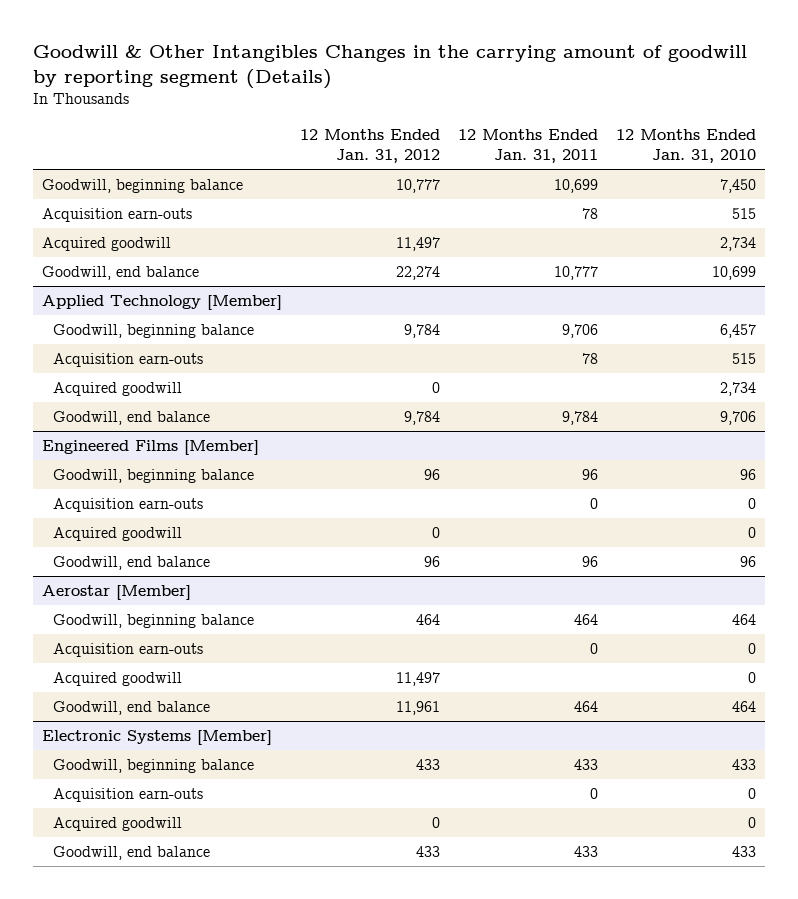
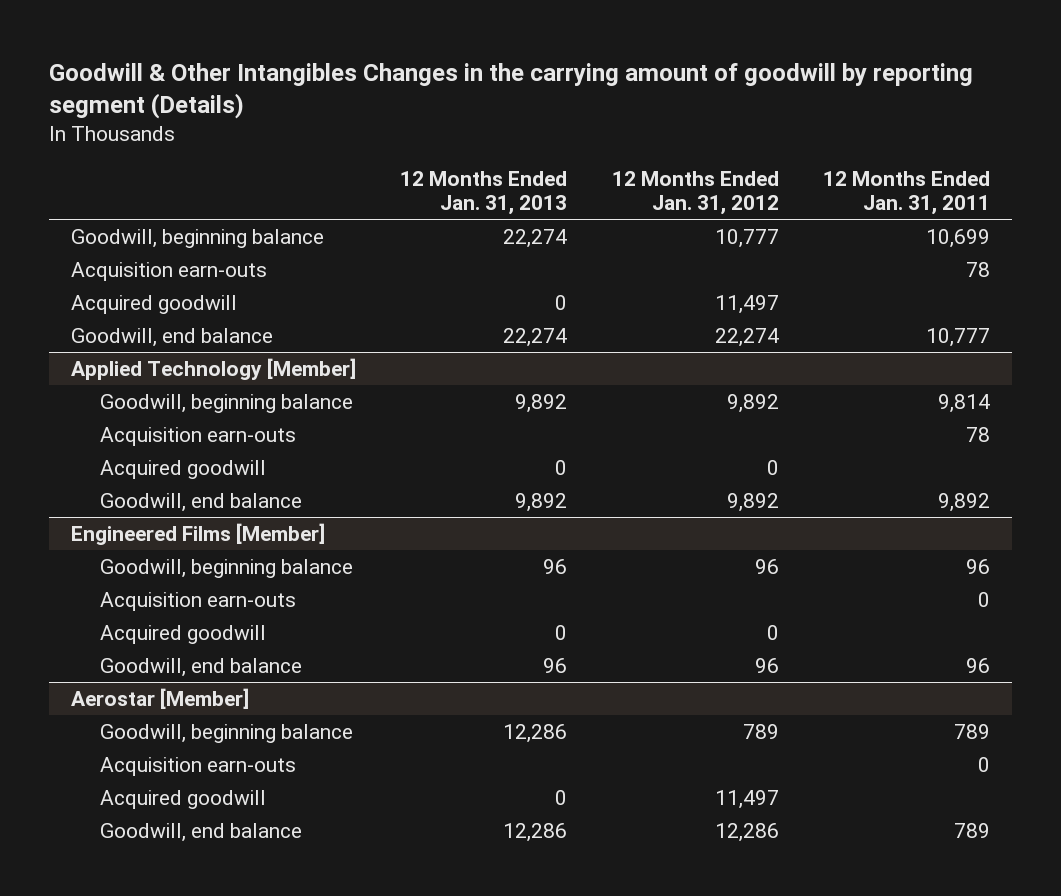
[616,129,757,164] 12 Months Ended Jan. 31, 2010 -> none
none -> [400,171,568,216] 12 Months Ended Jan. 31, 2013
[403,323,440,338] 9,784 -> [726,393,779,413] 9,892
[562,323,599,338] 9,706 -> [937,393,990,413] 9,814
[403,410,440,425] 9,784 -> [726,492,779,512] 9,892
[562,410,599,425] 9,784 -> [937,492,990,512] 9,892
[415,613,440,625] 464 -> [742,723,779,739] 789
[574,613,599,625] 464 -> [953,723,990,739] 789
[41,729,272,745] Electronic Systems [Member] -> none
[53,758,255,773] Goodwill, beginning balance -> none
[53,787,204,802] Acquisition earn-outs -> none
[53,816,183,831] Acquired goodwill -> none
[53,845,211,860] Goodwill, end balance -> none
[395,700,440,715] 11,961 -> [714,822,779,842] 12,286
[574,700,599,712] 464 -> [953,822,990,838] 789

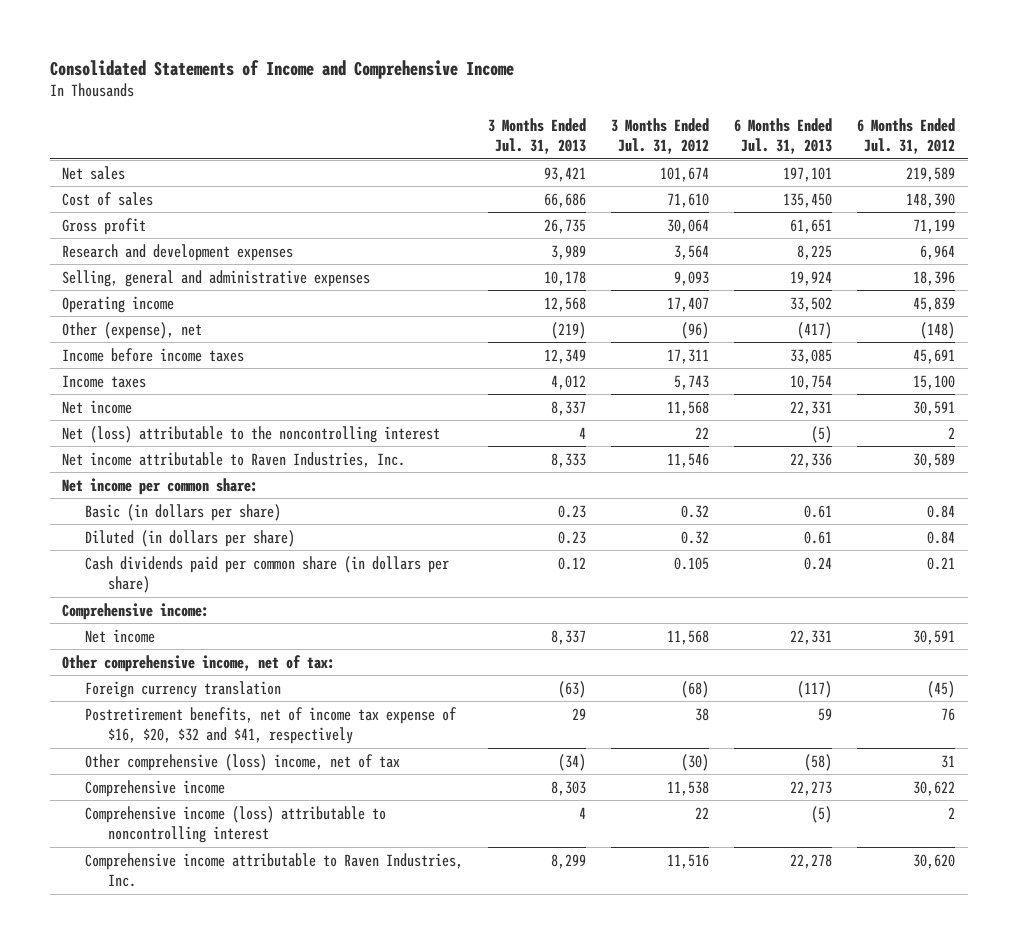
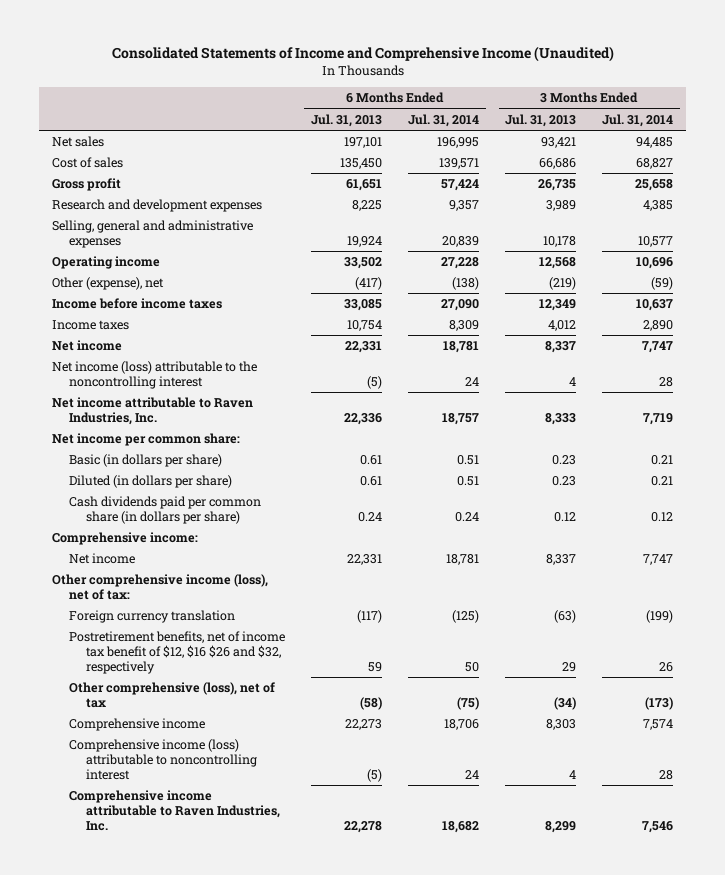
[49,59,514,79] Consolidated Statements of Income and Comprehensive Income -> [111,46,614,63] Consolidated Statements of Income and Comprehensive Income (Unaudited)
[611,117,710,155] 3 Months Ended Jul. 31, 2012 -> none
[857,117,956,155] 6 Months Ended Jul. 31, 2012 -> none
none -> [408,113,480,127] Jul. 31, 2014
none -> [602,113,674,127] Jul. 31, 2014
[62,425,441,443] Net (loss) attributable to the noncontrolling interest -> [51,361,257,389] Net income (loss) attributable to the noncontrolling interest
[62,654,336,672] Other comprehensive income, net of tax: -> [51,574,268,600] Other comprehensive income (loss), net of tax:
[85,706,458,745] Postretirement benefits, net of income tax expense of $16, $20, $32 and $41, respectively -> [68,631,285,674] Postretirement benefits, net of income tax benefit of $12, $16 $26 and $32, respectively
[85,753,401,771] Other comprehensive (loss) income, net of tax -> [68,682,275,708] Other comprehensive (loss), net of tax

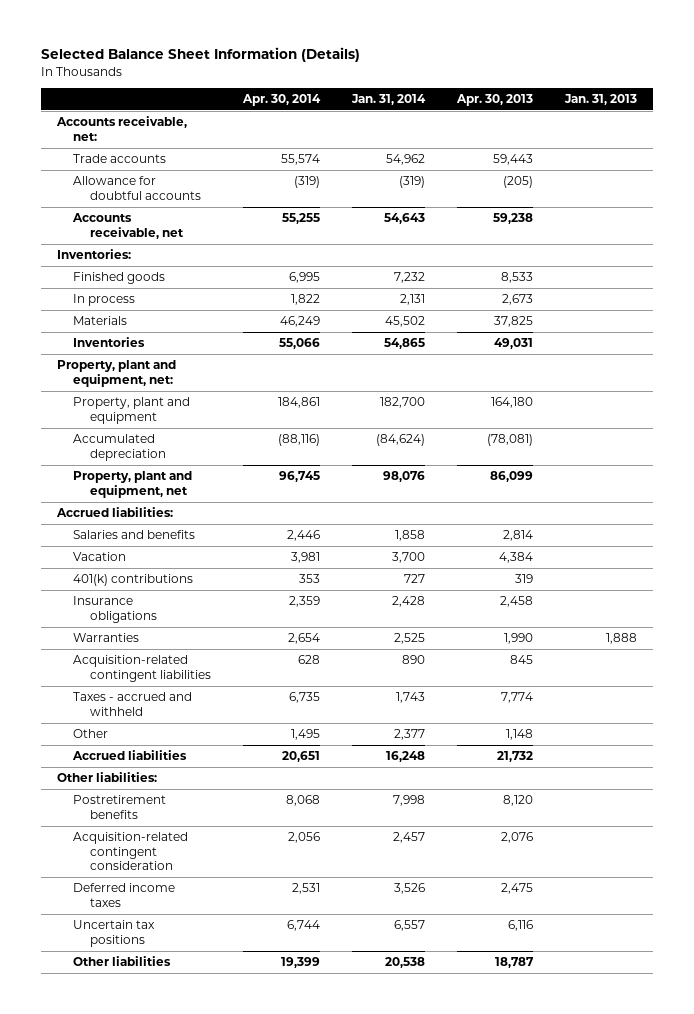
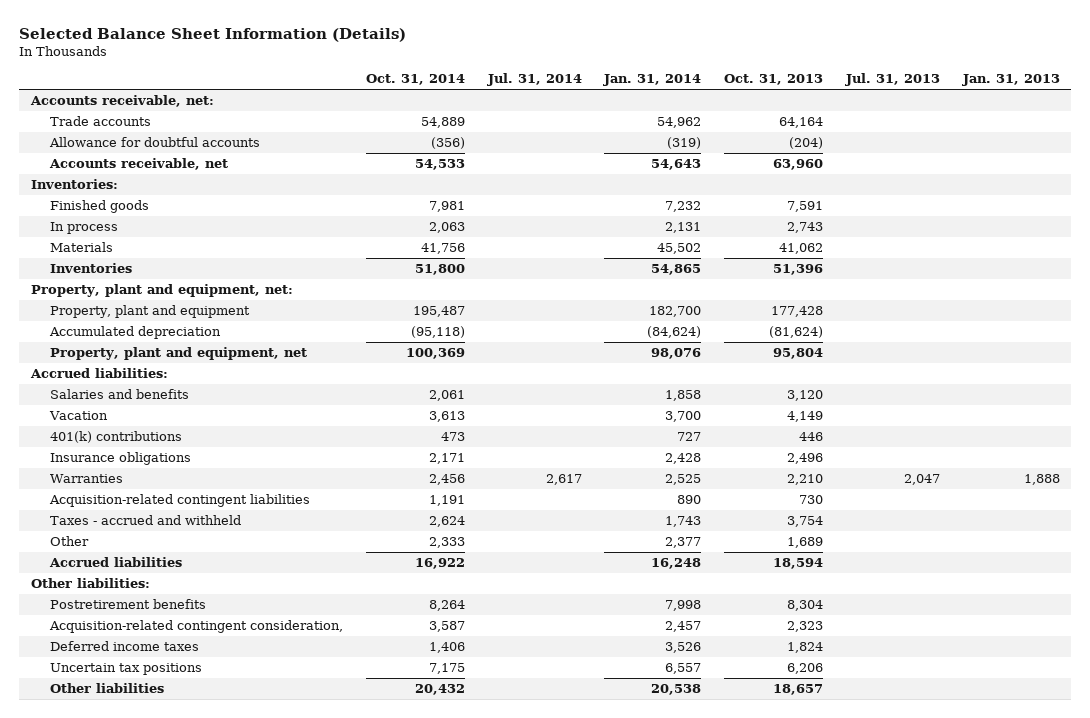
[241,93,321,106] Apr. 30, 2014 -> none
[455,93,533,106] Apr. 30, 2013 -> none
none -> [365,74,465,86] Oct. 31, 2014
none -> [486,73,582,87] Jul. 31, 2014
none -> [724,74,824,86] Oct. 31, 2013
none -> [844,73,940,87] Jul. 31, 2013
[73,832,189,871] Acquisition-related contingent consideration -> [48,620,343,634] Acquisition-related contingent consideration,

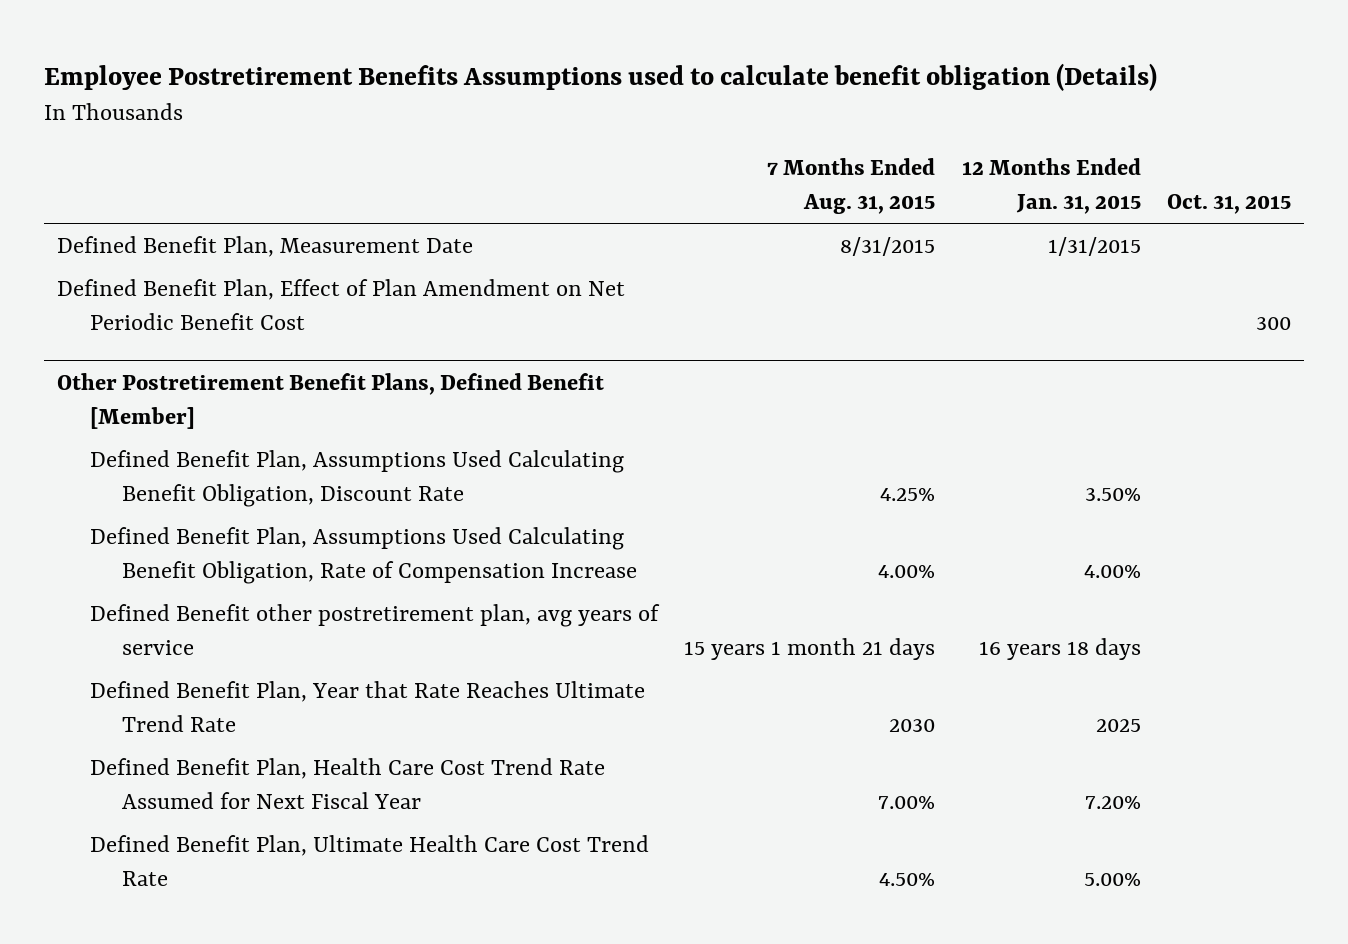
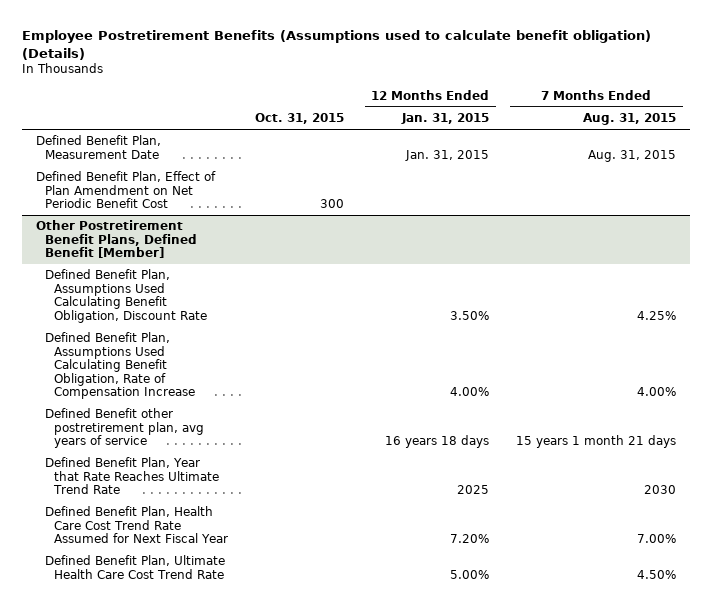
[44,62,1158,91] Employee Postretirement Benefits Assumptions used to calculate benefit obligation (Details) -> [22,29,652,60] Employee Postretirement Benefits (Assumptions used to calculate benefit obligation) (Details)
[840,237,936,257] 8/31/2015 -> [588,149,677,162] Aug. 31, 2015
[1047,237,1141,257] 1/31/2015 -> [405,149,490,161] Jan. 31, 2015

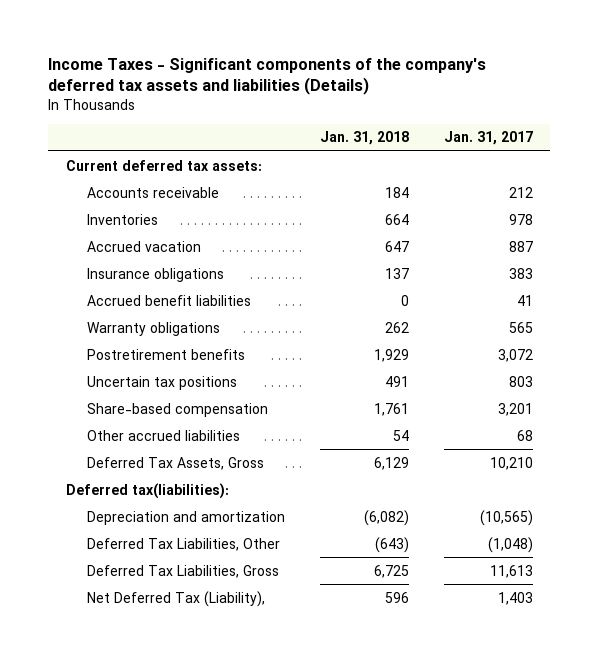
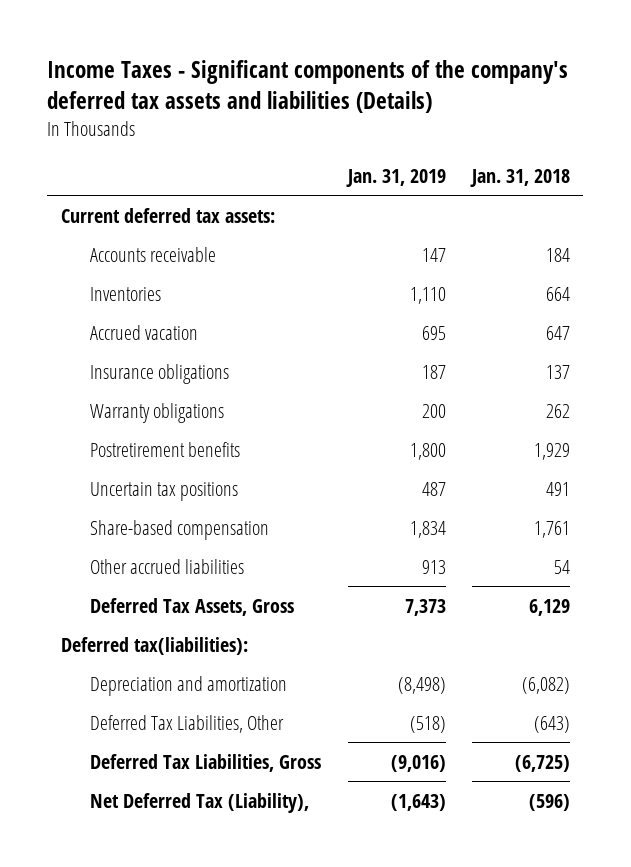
[443,131,533,146] Jan. 31, 2017 -> none
none -> [345,169,446,188] Jan. 31, 2019
[86,294,251,306] Accrued benefit liabilities -> none
[373,564,409,578] 6,725 -> [515,754,571,772] (6,725)
[384,591,409,603] 596 -> [529,793,571,811] (596)

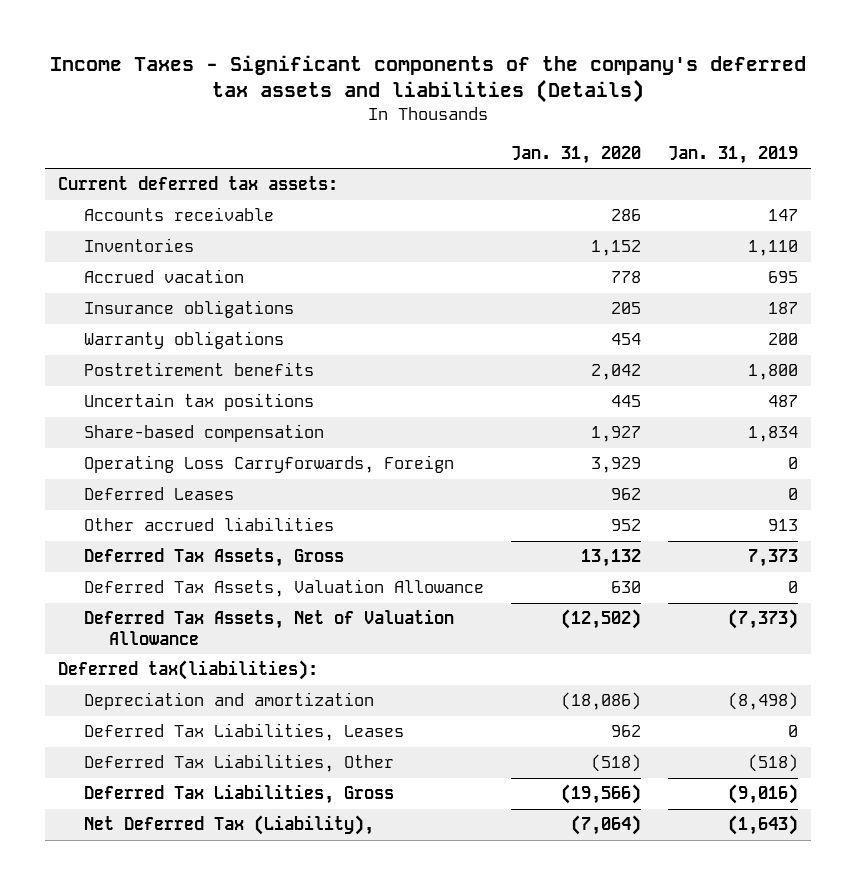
[470,169,571,188] Jan. 31, 2018 -> none
none -> [510,145,641,164] Jan. 31, 2020
none -> [83,455,454,474] Operating Loss Carryforwards, Foreign
none -> [83,487,234,501] Deferred Leases
none -> [83,579,484,598] Deferred Tax Assets, Valuation Allowance
none -> [83,609,454,645] Deferred Tax Assets, Net of Valuation Allowance
none -> [83,723,404,742] Deferred Tax Liabilities, Leases

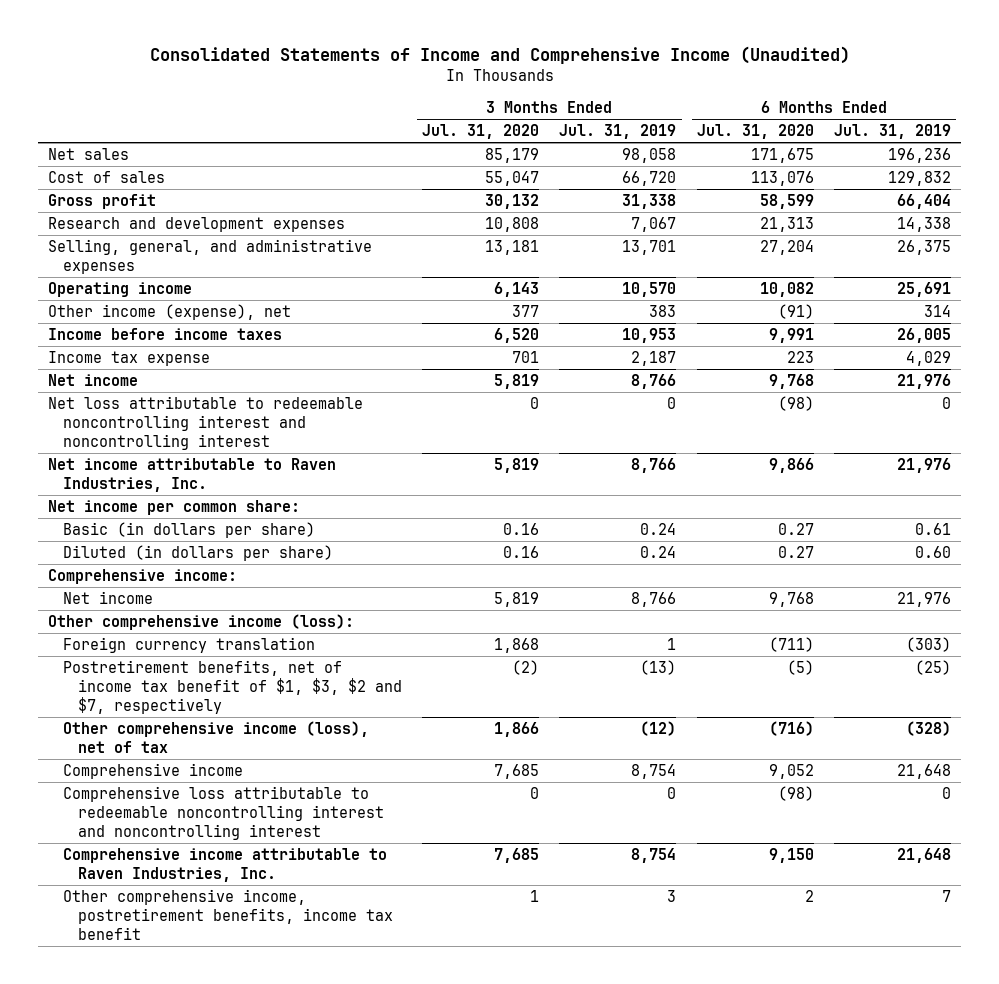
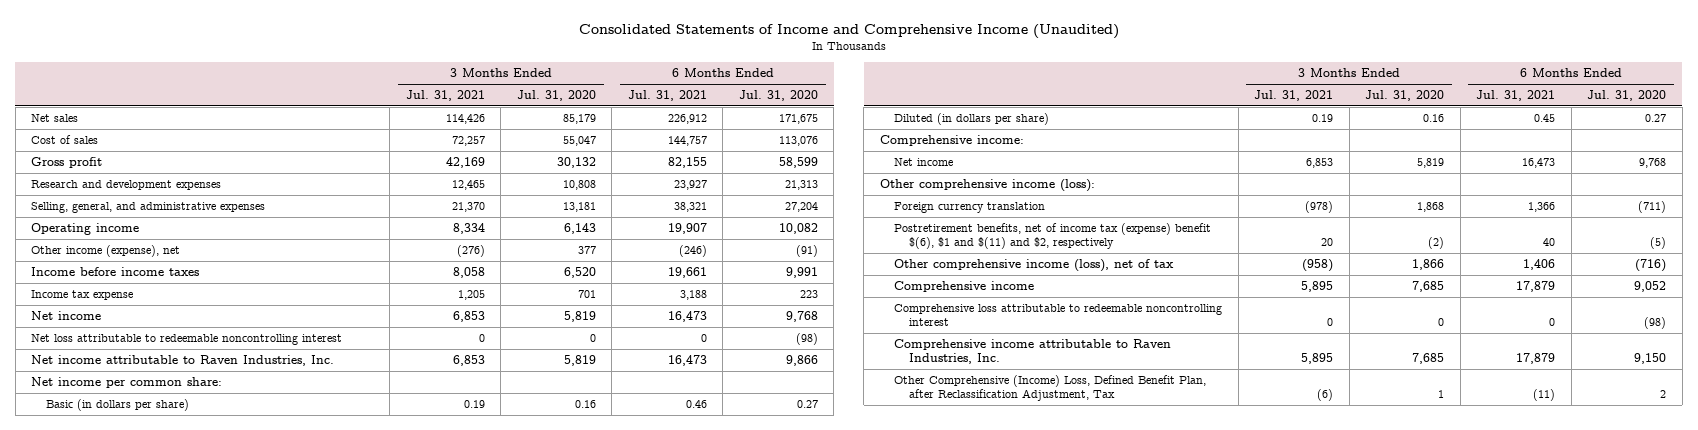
[559,124,677,140] Jul. 31, 2019 -> none
[834,124,952,140] Jul. 31, 2019 -> none
none -> [405,90,485,102] Jul. 31, 2021
none -> [627,90,707,102] Jul. 31, 2021
[48,395,364,451] Net loss attributable to redeemable noncontrolling interest and noncontrolling interest -> [31,334,343,346] Net loss attributable to redeemable noncontrolling interest
[62,659,402,715] Postretirement benefits, net of income tax benefit of $1, $3, $2 and $7, respectively -> [894,223,1212,250] Postretirement benefits, net of income tax (expense) benefit $(6), $1 and $(11) and $2, respectively
[62,785,384,841] Comprehensive loss attributable to redeemable noncontrolling interest and noncontrolling interest -> [894,304,1223,327] Comprehensive loss attributable to redeemable noncontrolling interest
[62,888,393,941] Other comprehensive income, postretirement benefits, income tax benefit -> [894,375,1207,402] Other Comprehensive (Income) Loss, Defined Benefit Plan, after Reclassification Adjustment, Tax

